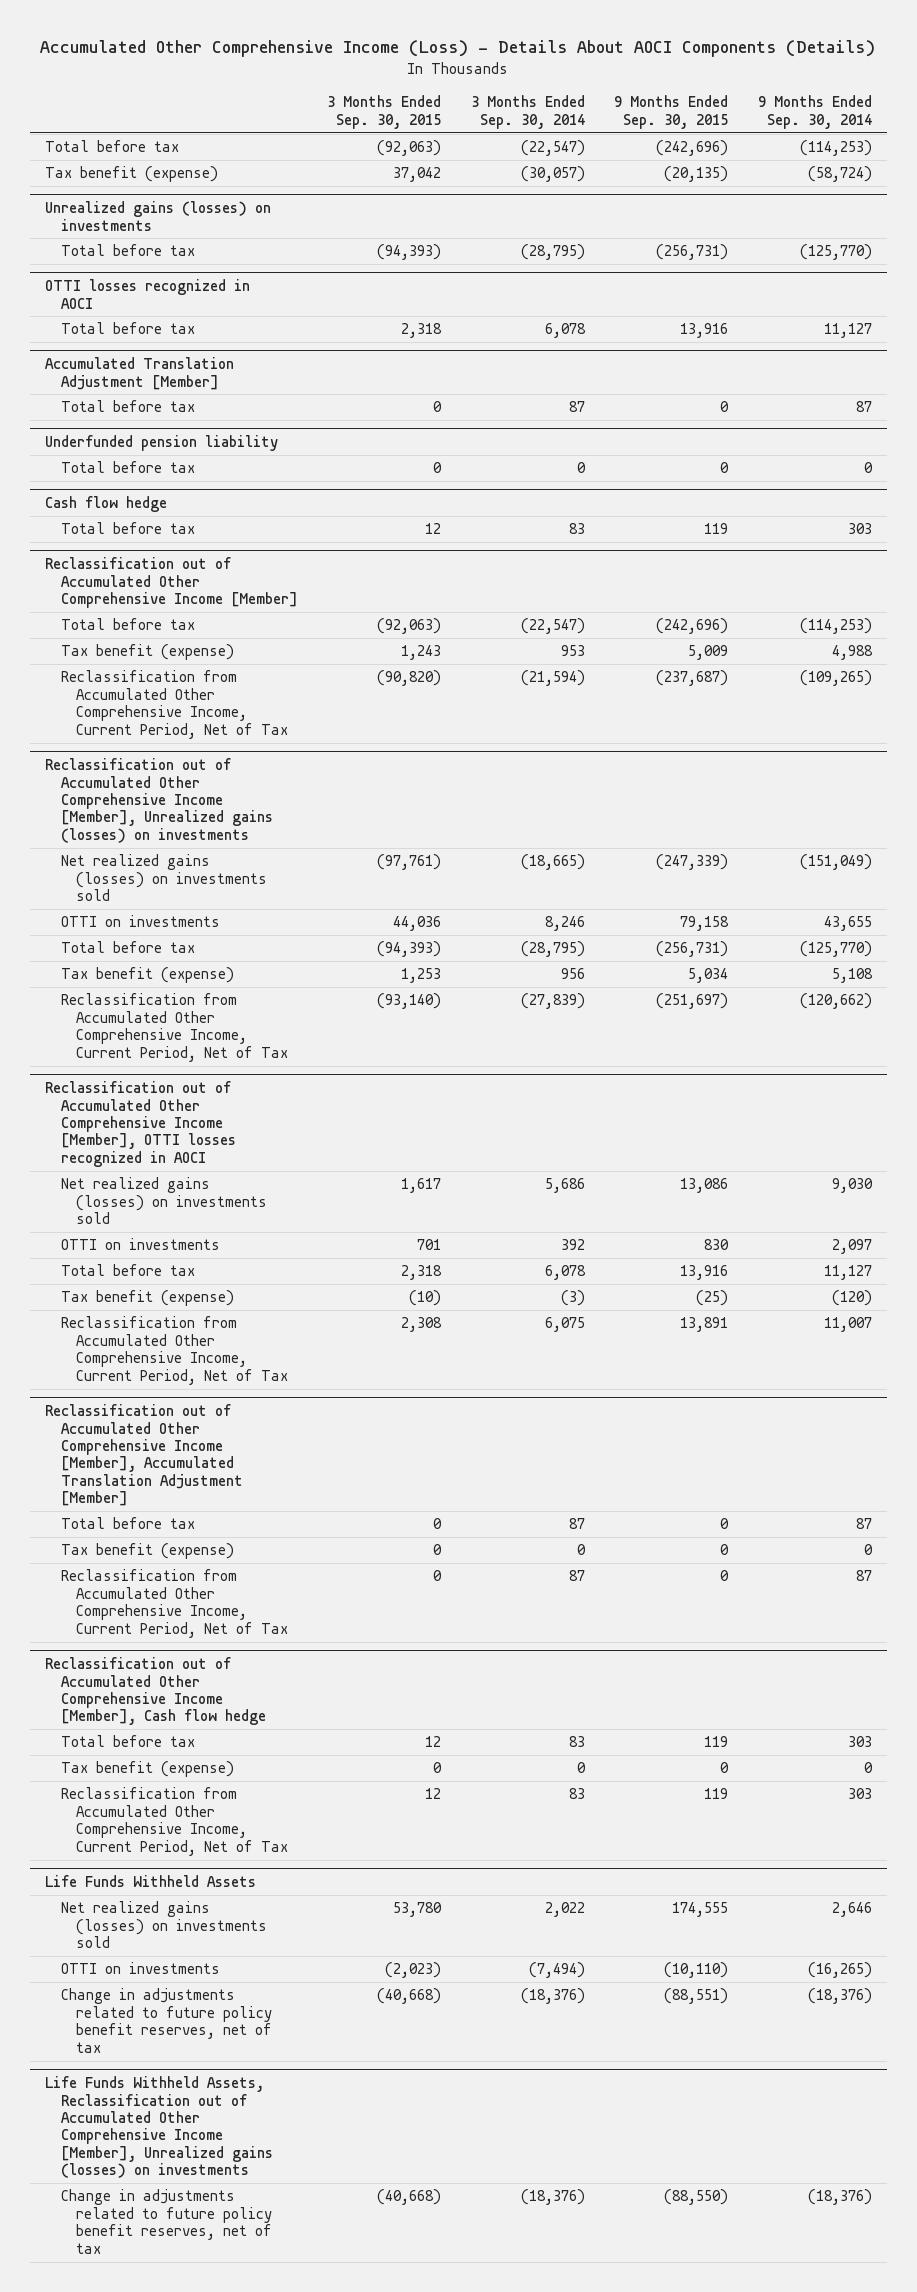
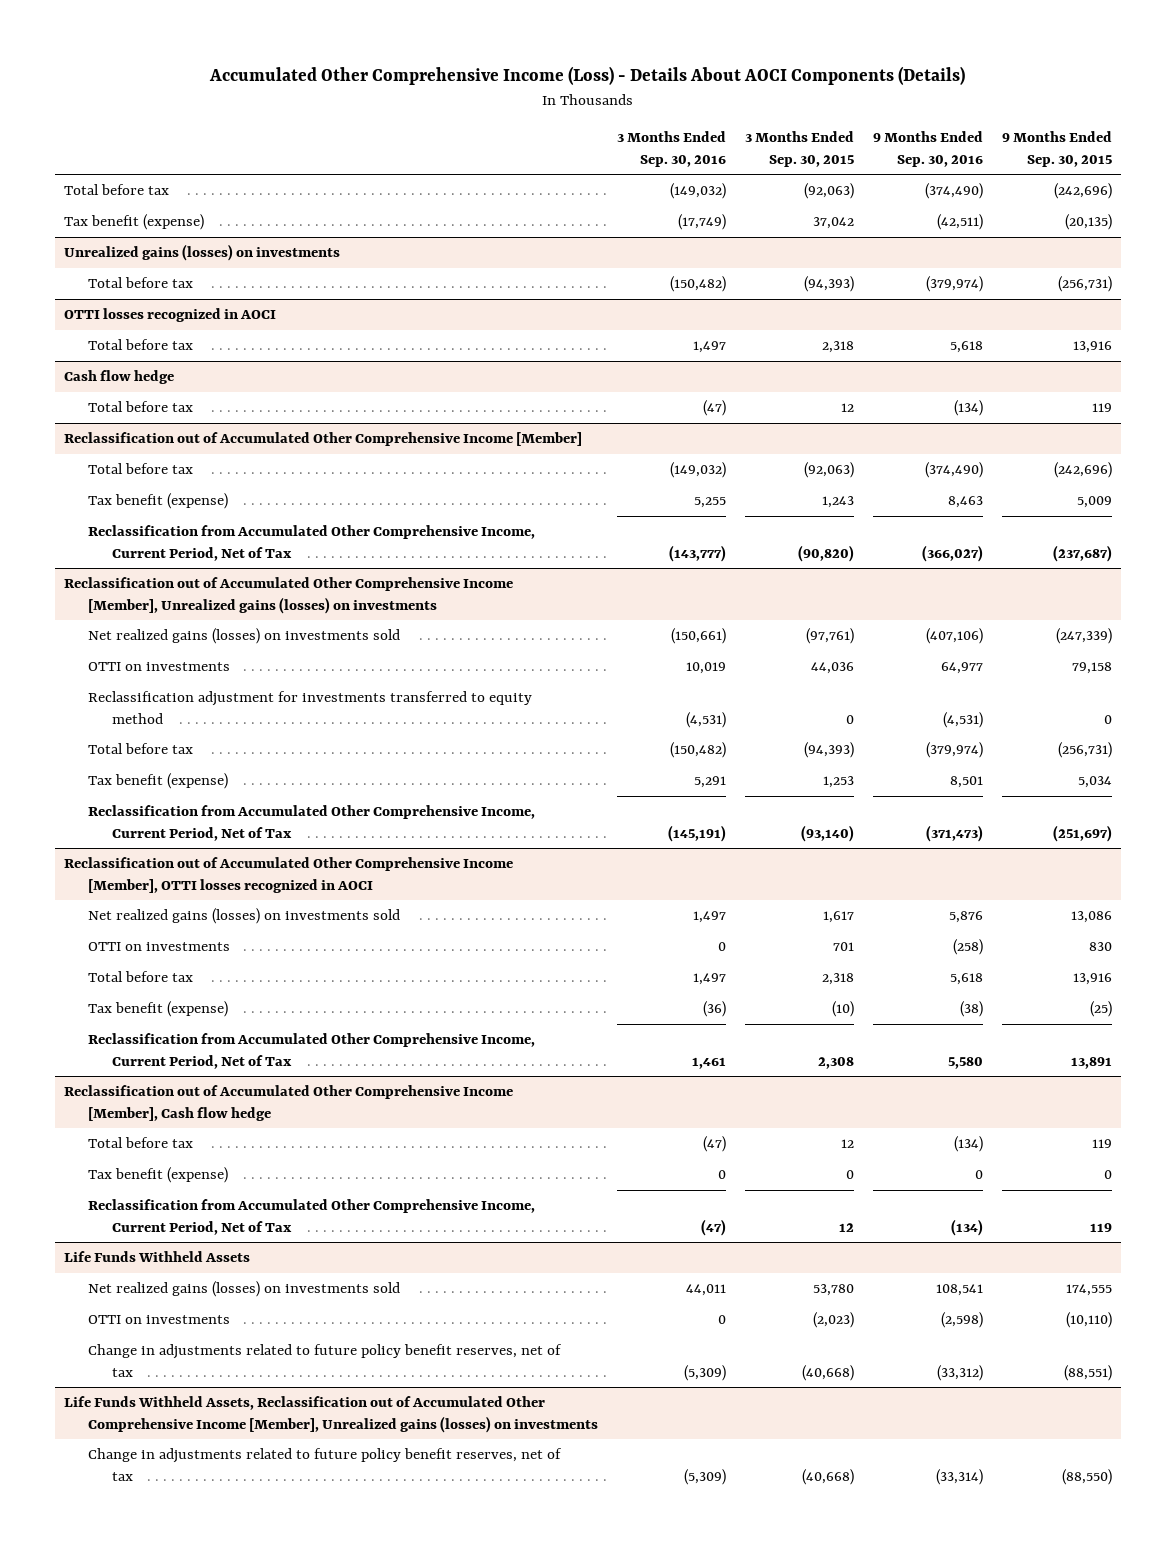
[470,95,585,129] 3 Months Ended Sep. 30, 2014 -> none
[758,95,873,129] 9 Months Ended Sep. 30, 2014 -> none
none -> [616,131,726,167] 3 Months Ended Sep. 30, 2016
none -> [872,131,983,167] 9 Months Ended Sep. 30, 2016
[44,357,234,390] Accumulated Translation Adjustment [Member] -> none
[60,400,195,413] Total before tax -> none
[44,435,278,452] Underfunded pension liability -> none
[60,461,195,474] Total before tax -> none
none -> [88,691,533,724] Reclassification adjustment for investments transferred to equity method
[44,1404,243,1507] Reclassification out of Accumulated Other Comprehensive Income [Member], Accumulated Translation Adjustment [Member] -> none
[60,1517,195,1530] Total before tax -> none
[60,1543,234,1560] Tax benefit (expense) -> none
[60,1569,289,1638] Reclassification from Accumulated Other Comprehensive Income, Current Period, Net of Tax -> none

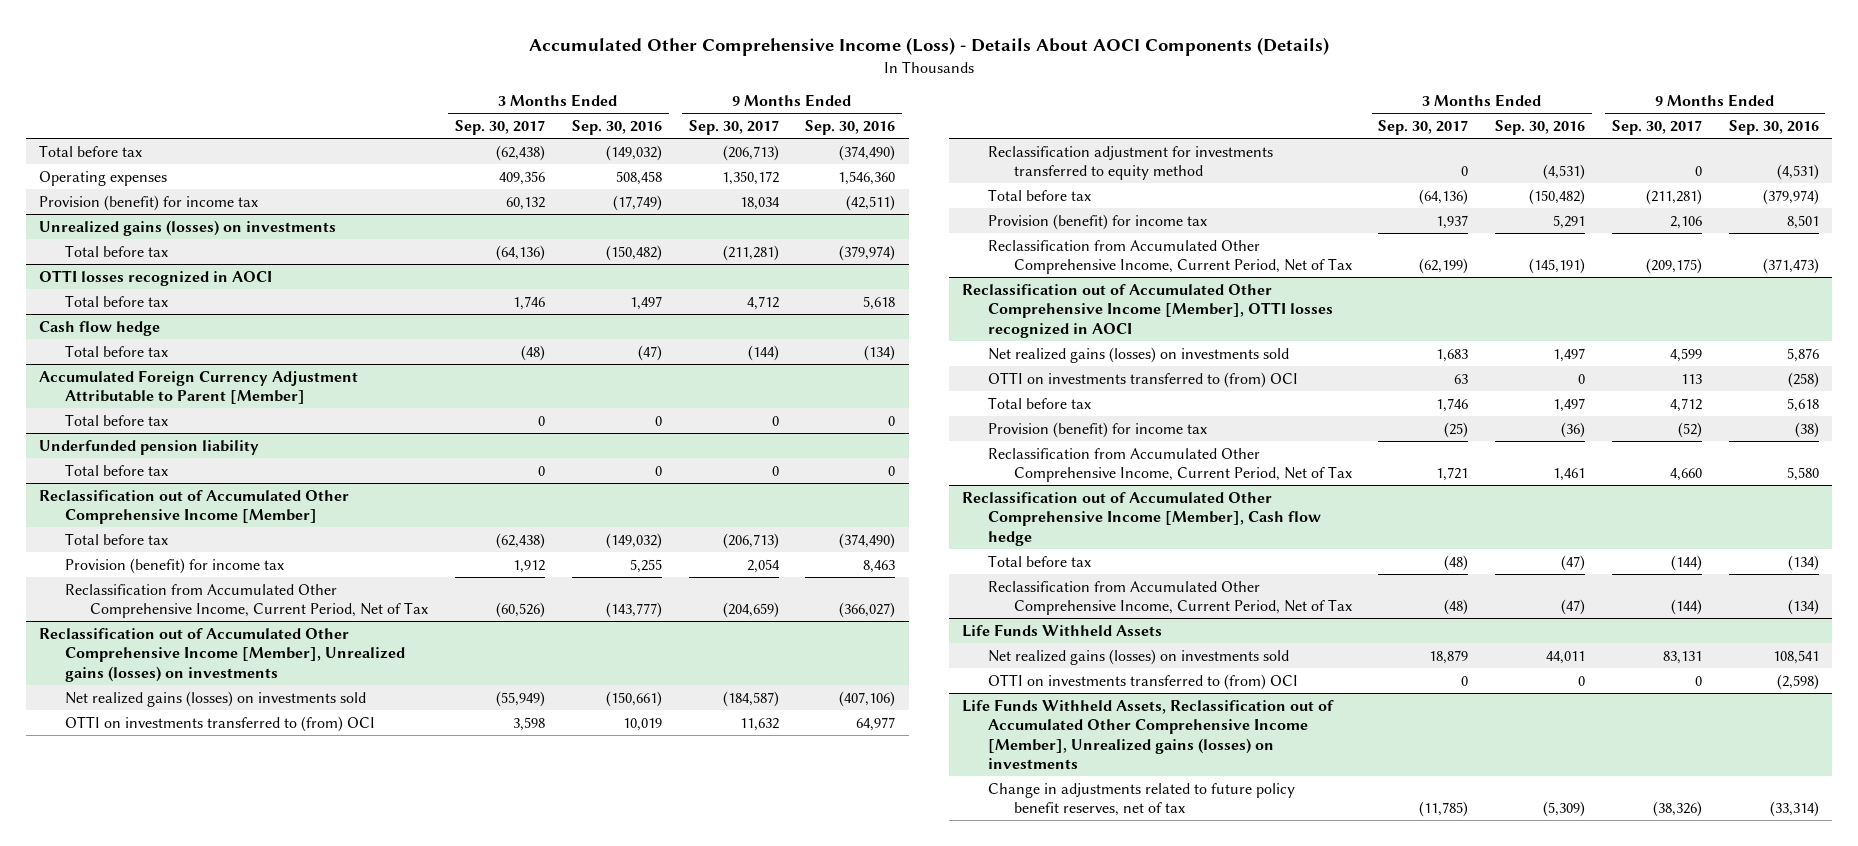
[744,131,854,167] 3 Months Ended Sep. 30, 2015 -> none
[1001,131,1112,167] 9 Months Ended Sep. 30, 2015 -> none
none -> [455,120,546,136] Sep. 30, 2017
none -> [688,120,779,136] Sep. 30, 2017
none -> [39,170,168,186] Operating expenses
[64,214,205,231] Tax benefit (expense) -> [39,194,259,211] Provision (benefit) for income tax
none -> [39,369,359,405] Accumulated Foreign Currency Adjustment Attributable to Parent [Member]
none -> [64,413,168,426] Total before tax
none -> [39,439,260,455] Underfunded pension liability
none -> [64,463,168,476] Total before tax
[88,493,229,510] Tax benefit (expense) -> [64,557,284,574] Provision (benefit) for income tax
[88,662,231,672] OTTI on investments -> [64,715,375,732] OTTI on investments transferred to (from) OCI
[88,773,229,790] Tax benefit (expense) -> [988,213,1208,230] Provision (benefit) for income tax
[88,942,231,952] OTTI on investments -> [988,371,1299,388] OTTI on investments transferred to (from) OCI
[88,1001,229,1018] Tax benefit (expense) -> [988,421,1208,438] Provision (benefit) for income tax
[88,1167,229,1184] Tax benefit (expense) -> none
[88,1344,563,1377] Change in adjustments related to future policy benefit reserves, net of tax -> none
[88,1315,231,1325] OTTI on investments -> [988,673,1299,690] OTTI on investments transferred to (from) OCI

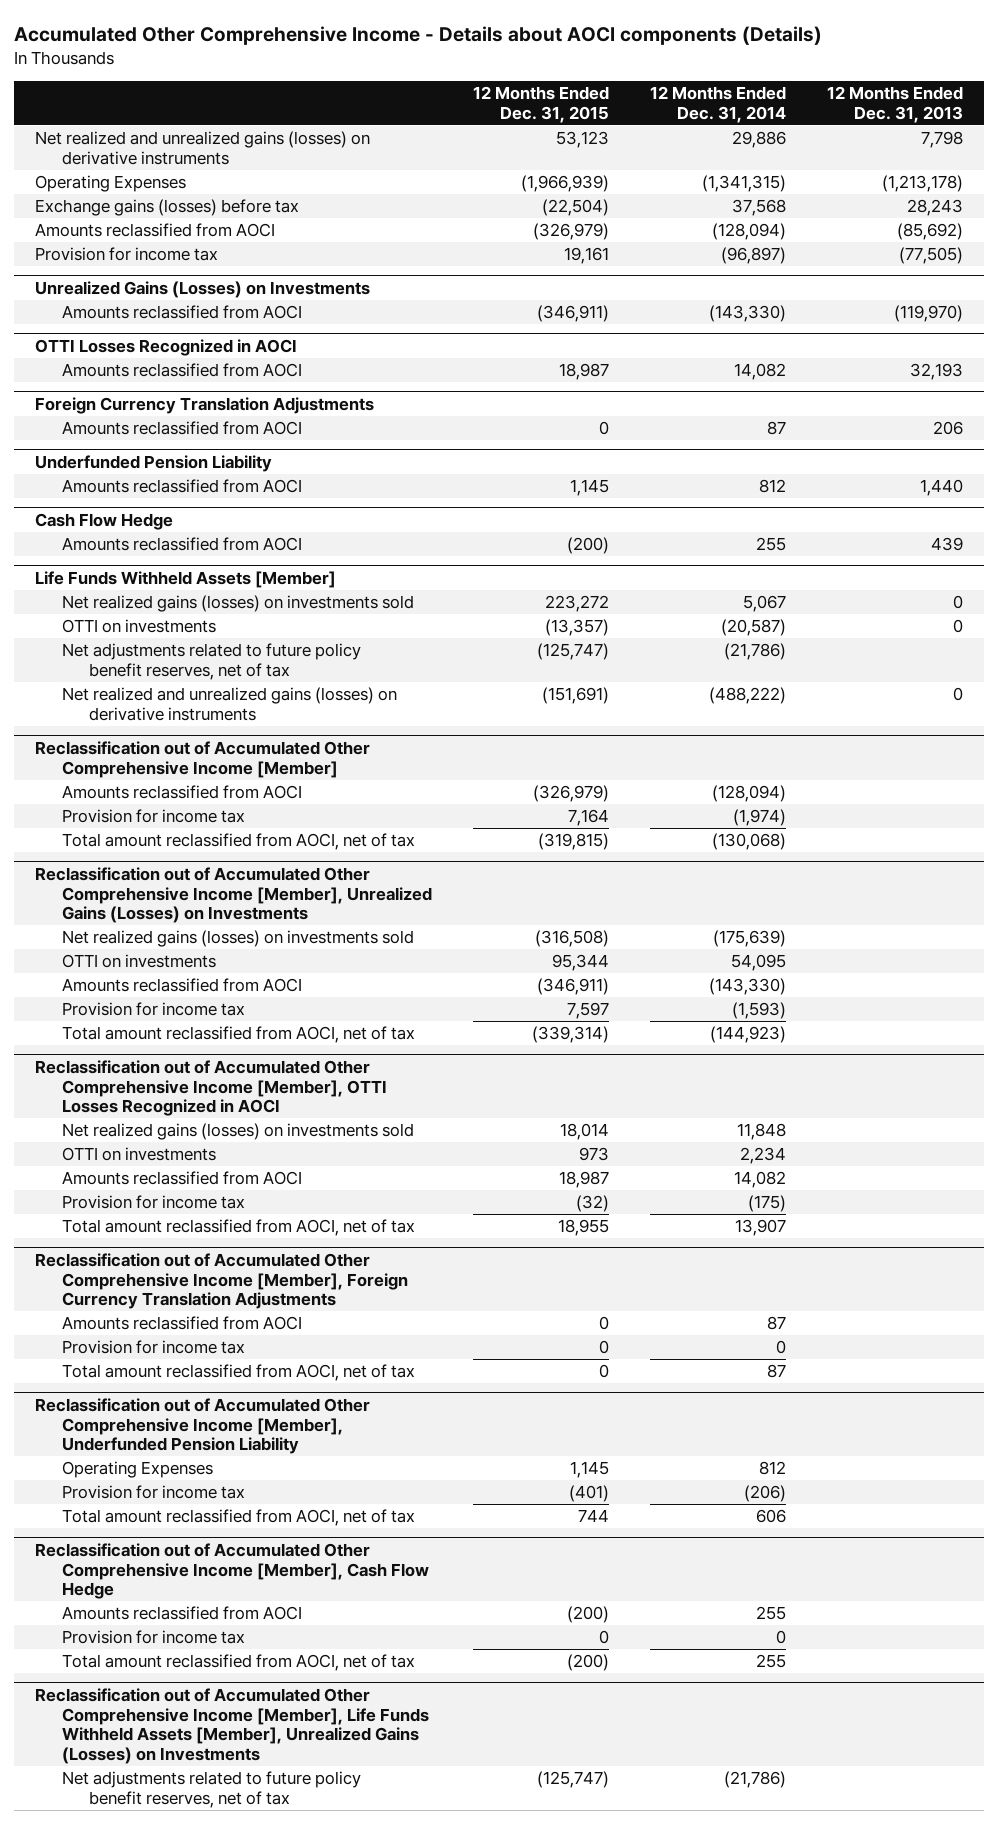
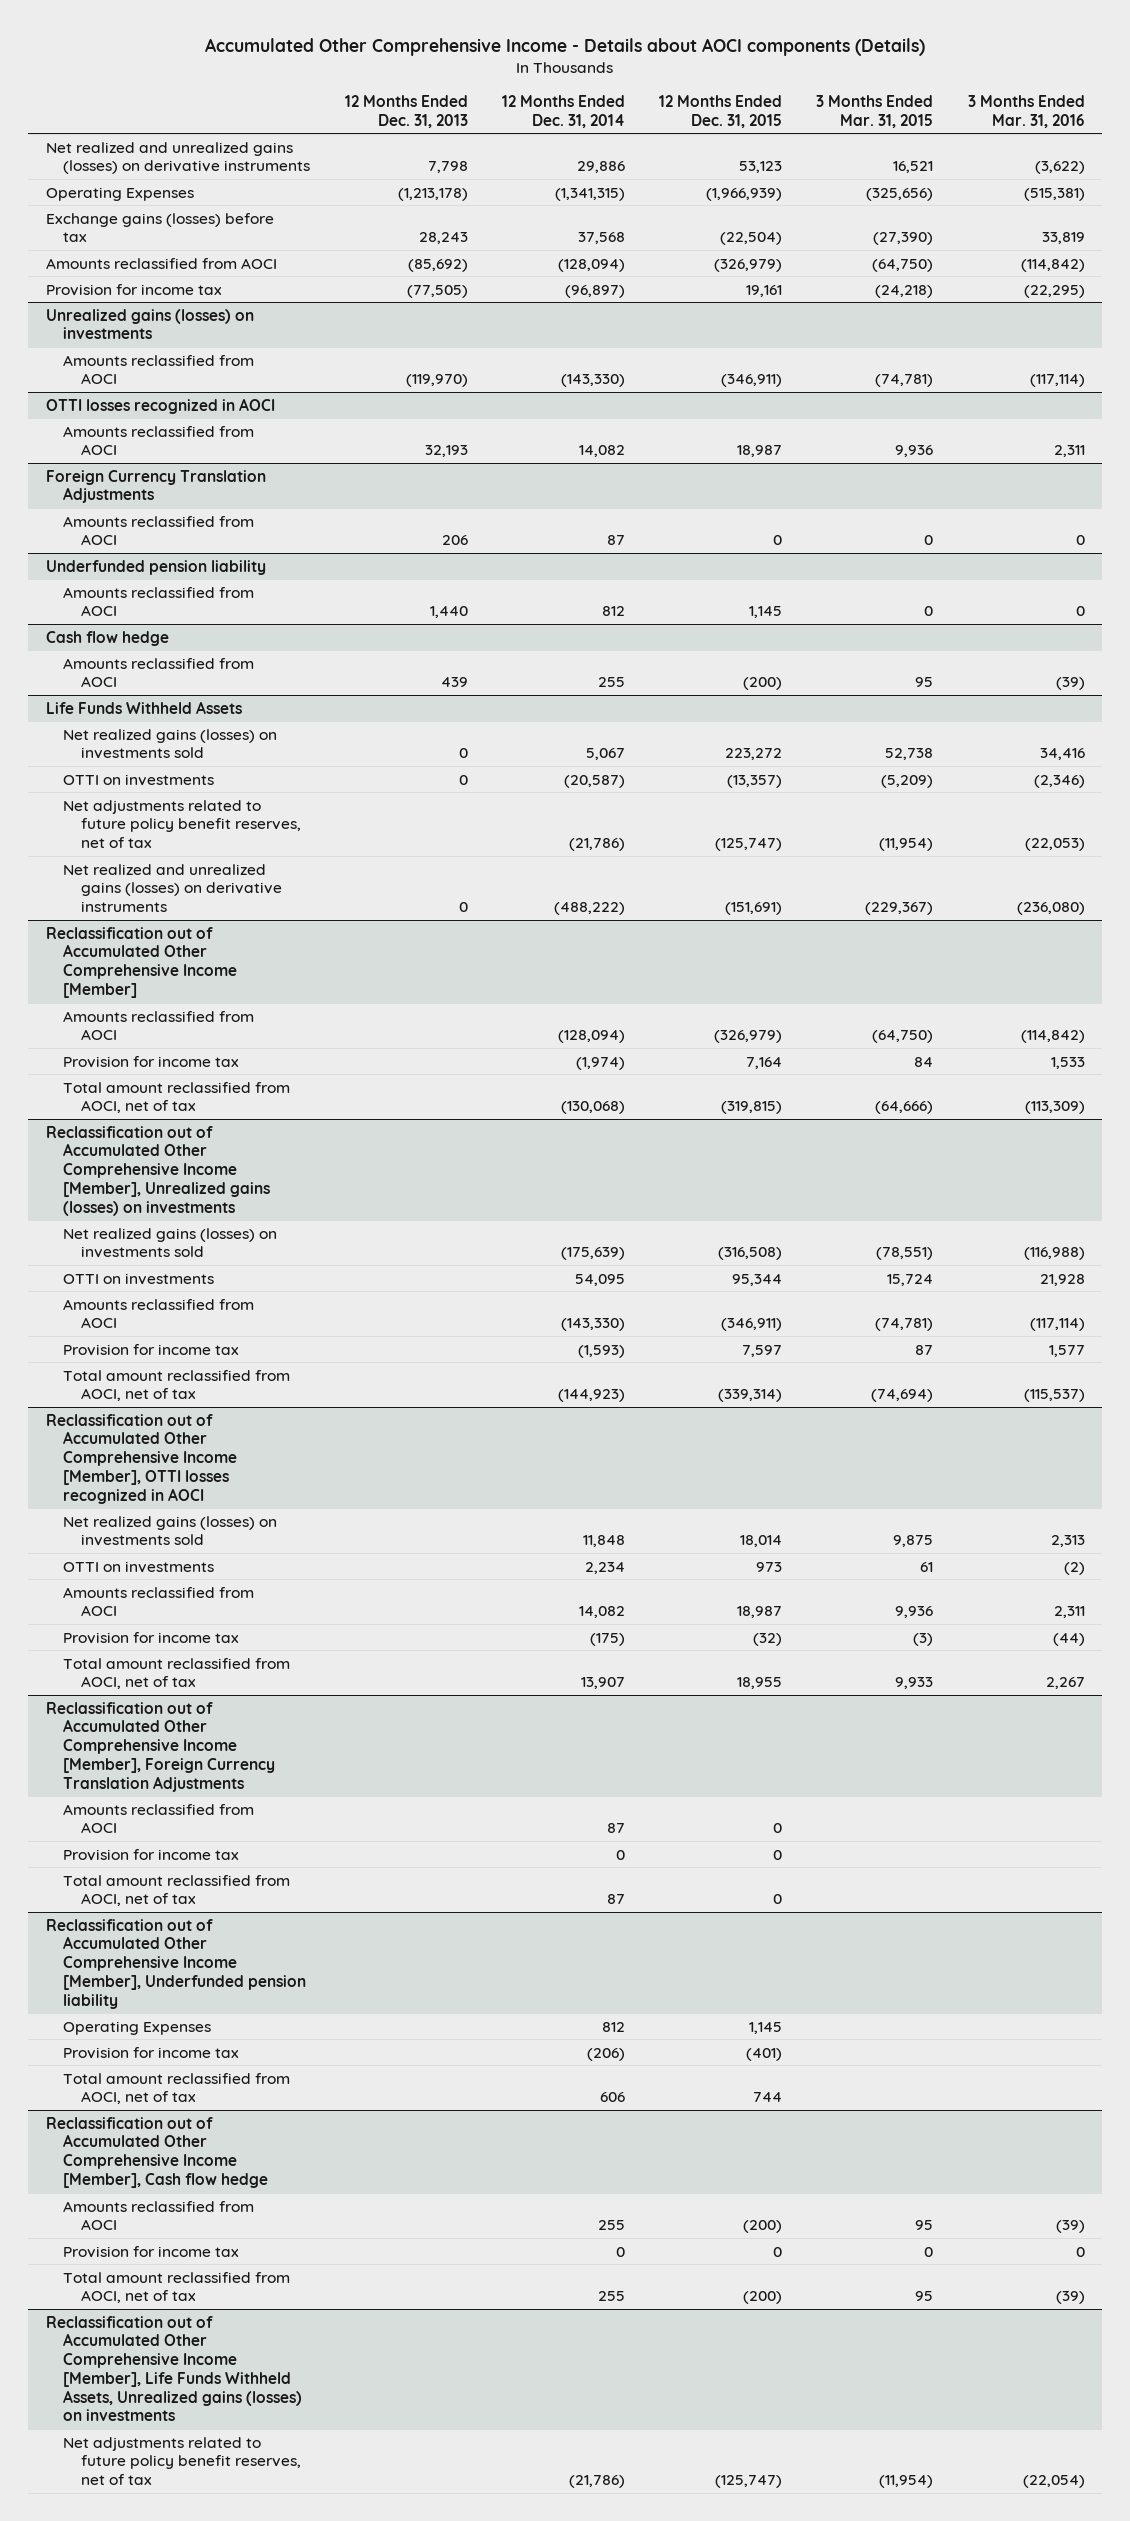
none -> [816,94,934,128] 3 Months Ended Mar. 31, 2015
none -> [967,94,1085,128] 3 Months Ended Mar. 31, 2016
[34,280,370,298] Unrealized Gains (Losses) on Investments -> [45,308,254,340] Unrealized gains (losses) on investments
[34,338,297,356] OTTI Losses Recognized in AOCI -> [45,397,275,414] OTTI losses recognized in AOCI
[34,454,272,472] Underfunded Pension Liability -> [45,559,266,575] Underfunded pension liability
[34,512,173,530] Cash Flow Hedge -> [45,630,169,646] Cash flow hedge
[34,570,336,588] Life Funds Withheld Assets [Member] -> [45,700,242,714] Life Funds Withheld Assets
[34,866,433,924] Reclassification out of Accumulated Other Comprehensive Income [Member], Unrealized Gains (Losses) on Investments -> [45,1125,271,1216] Reclassification out of Accumulated Other Comprehensive Income [Member], Unrealized gains (losses) on investments
[34,1059,388,1117] Reclassification out of Accumulated Other Comprehensive Income [Member], OTTI Losses Recognized in AOCI -> [45,1413,238,1504] Reclassification out of Accumulated Other Comprehensive Income [Member], OTTI losses recognized in AOCI
[34,1397,370,1455] Reclassification out of Accumulated Other Comprehensive Income [Member], Underfunded Pension Liability -> [45,1918,307,2009] Reclassification out of Accumulated Other Comprehensive Income [Member], Underfunded pension liability
[34,1542,430,1600] Reclassification out of Accumulated Other Comprehensive Income [Member], Cash Flow Hedge -> [45,2116,269,2188] Reclassification out of Accumulated Other Comprehensive Income [Member], Cash flow hedge
[34,1687,430,1765] Reclassification out of Accumulated Other Comprehensive Income [Member], Life Funds Withheld Assets [Member], Unrealized Gains (Losses) on Investments -> [45,2315,303,2422] Reclassification out of Accumulated Other Comprehensive Income [Member], Life Funds Withheld Assets, Unrealized gains (losses) on investments

